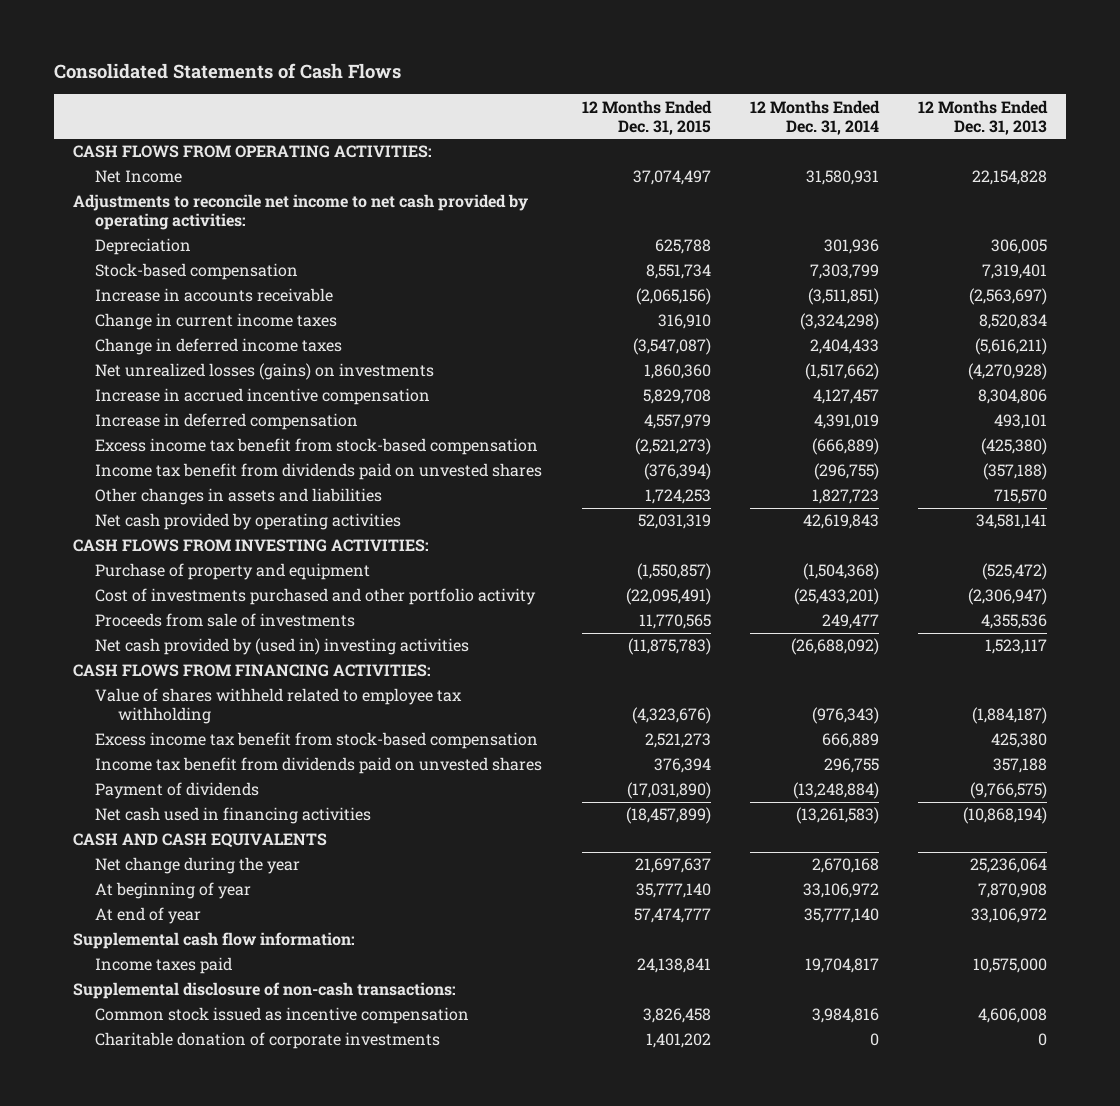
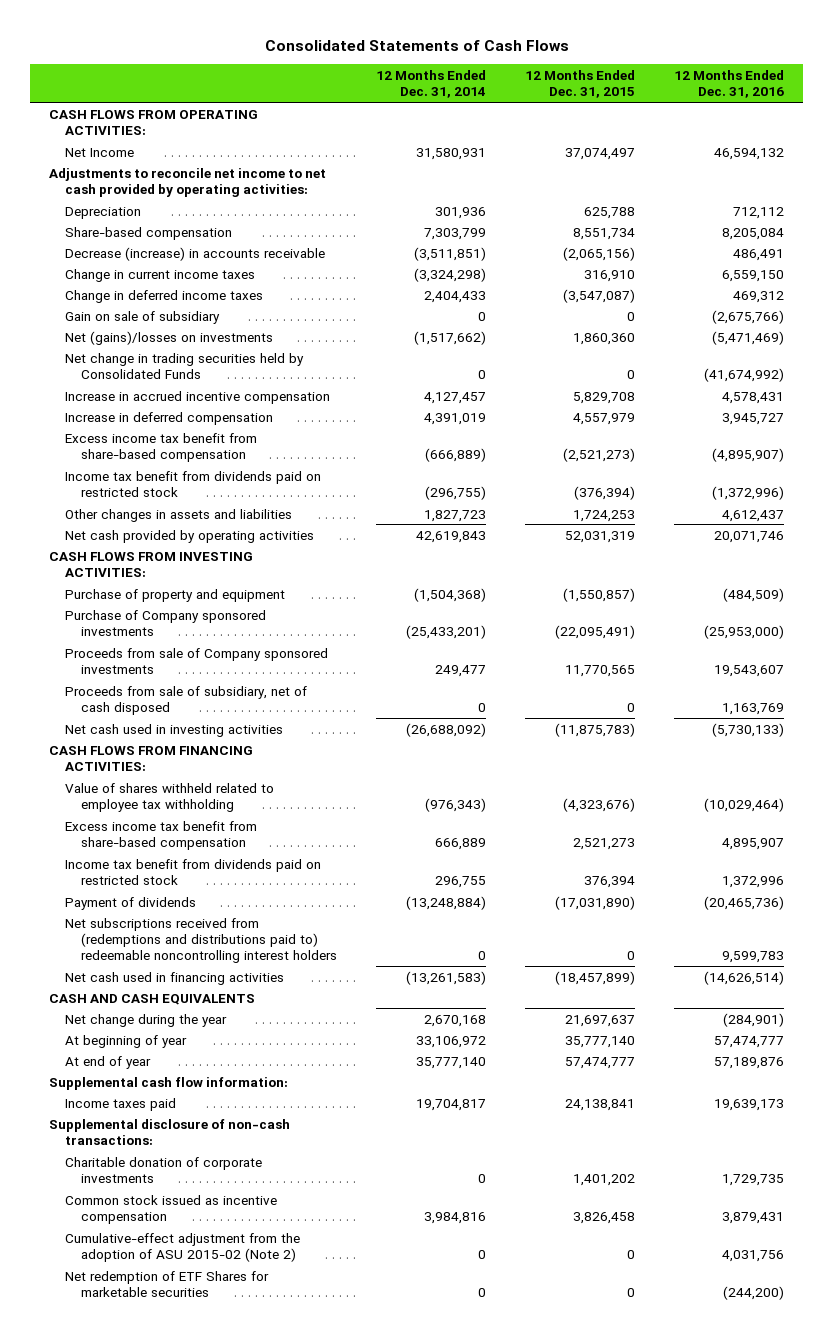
[917,99,1048,135] 12 Months Ended Dec. 31, 2013 -> none
none -> [673,70,784,99] 12 Months Ended Dec. 31, 2016
[95,263,299,281] Stock-based compensation -> [65,226,233,240] Share-based compensation
[95,288,334,303] Increase in accounts receivable -> [65,246,326,261] Decrease (increase) in accounts receivable
none -> [65,310,221,324] Gain on sale of subsidiary
[95,363,435,381] Net unrealized losses (gains) on investments -> [65,330,274,345] Net (gains)/losses on investments
none -> [65,352,305,379] Net change in trading securities held by Consolidated Funds
[95,438,539,456] Excess income tax benefit from stock-based compensation -> [65,432,258,462] Excess income tax benefit from share-based compensation
[95,463,543,481] Income tax benefit from dividends paid on unvested shares -> [65,470,322,497] Income tax benefit from dividends paid on restricted stock
[95,588,537,606] Cost of investments purchased and other portfolio activity -> [65,609,267,636] Purchase of Company sponsored investments
[95,613,356,628] Proceeds from sale of investments -> [65,647,329,674] Proceeds from sale of Company sponsored investments
none -> [65,685,308,715] Proceeds from sale of subsidiary, net of cash disposed
[95,638,470,656] Net cash provided by (used in) investing activities -> [65,723,284,737] Net cash used in investing activities
[95,732,539,750] Excess income tax benefit from stock-based compensation -> [65,820,258,850] Excess income tax benefit from share-based compensation
[95,757,543,775] Income tax benefit from dividends paid on unvested shares -> [65,858,322,885] Income tax benefit from dividends paid on restricted stock
none -> [65,917,337,964] Net subscriptions received from (redemptions and distributions paid to) redeemable noncontrolling interest holders
[95,1007,470,1025] Common stock issued as incentive compensation -> [65,1194,278,1224] Common stock issued as incentive compensation
none -> [65,1232,301,1262] Cumulative-effect adjustment from the adoption of ASU 2015-02 (Note 2)
none -> [65,1270,270,1297] Net redemption of ETF Shares for marketable securities

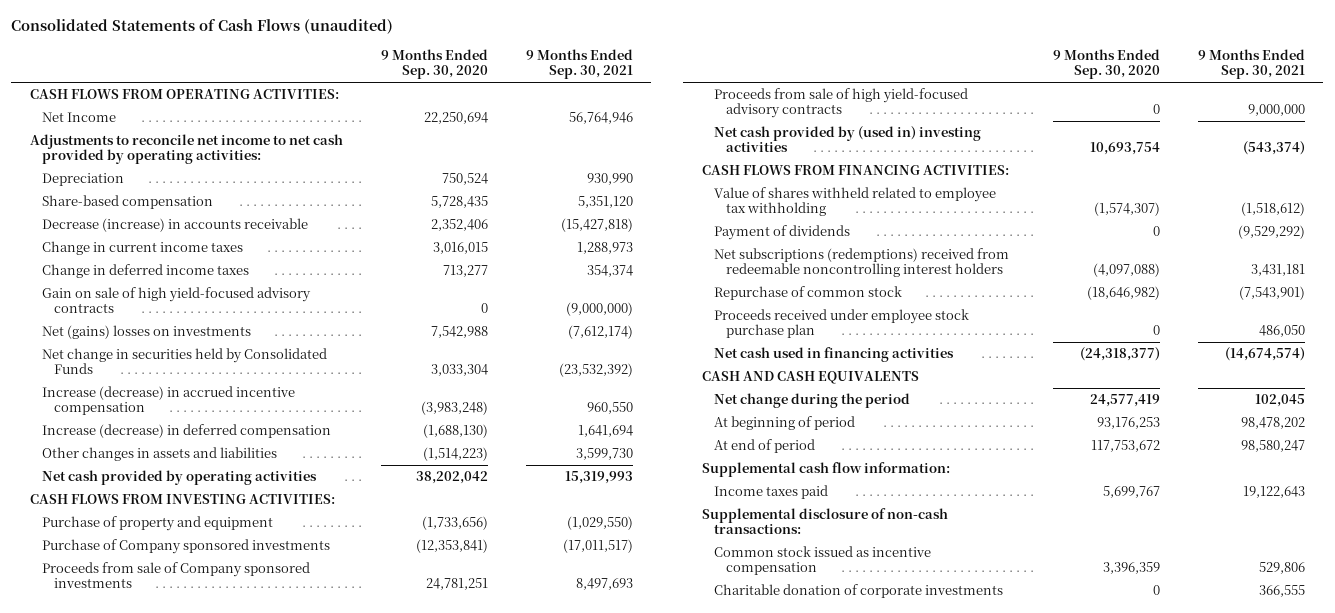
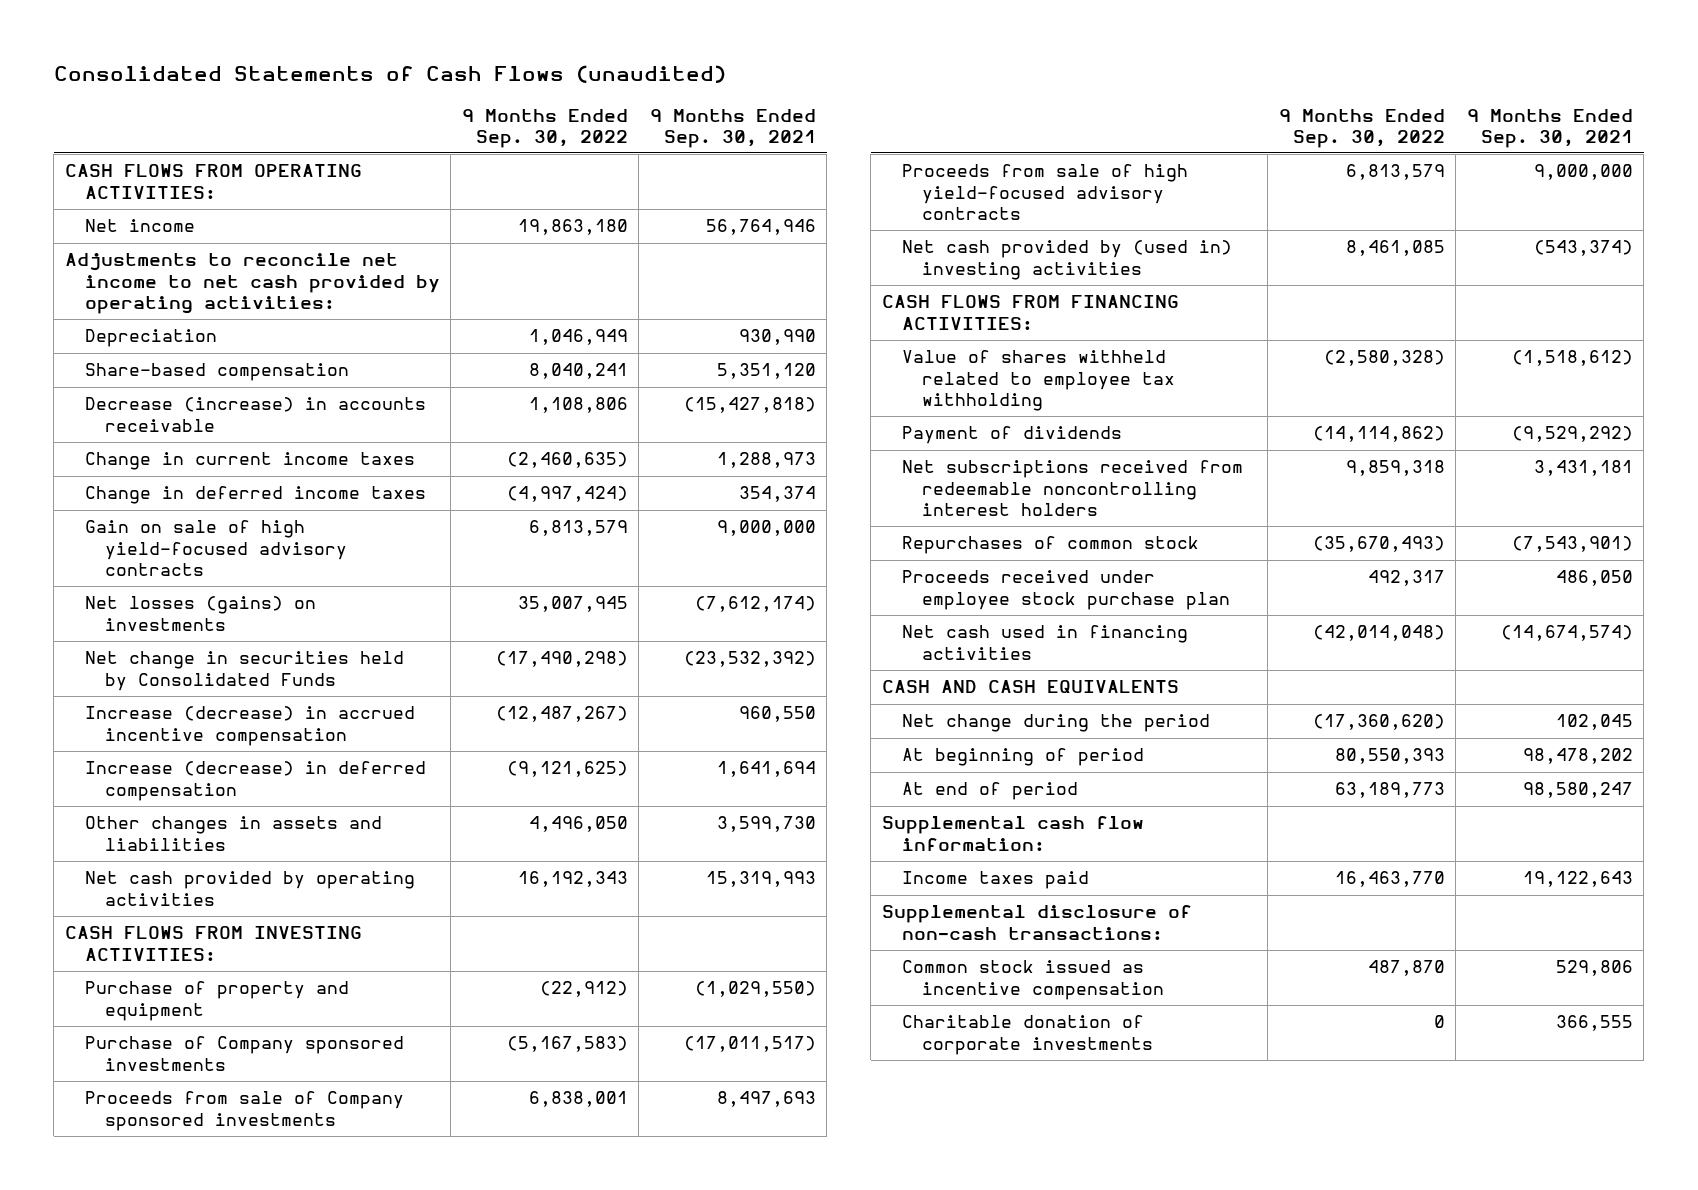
[380,49,488,80] 9 Months Ended Sep. 30, 2020 -> none
none -> [461,108,628,148] 9 Months Ended Sep. 30, 2022
[42,112,117,123] Net Income -> [84,219,195,233] Net income
[565,302,633,317] (9,000,000) -> [716,520,816,537] 9,000,000
[42,325,252,340] Net (gains) losses on investments -> [84,596,316,631] Net losses (gains) on investments
[714,248,1010,278] Net subscriptions (redemptions) received from redeemable noncontrolling interest holders -> [901,460,1243,516] Net subscriptions received from redeemable noncontrolling interest holders
[714,286,903,301] Repurchase of common stock -> [901,536,1199,555] Repurchases of common stock

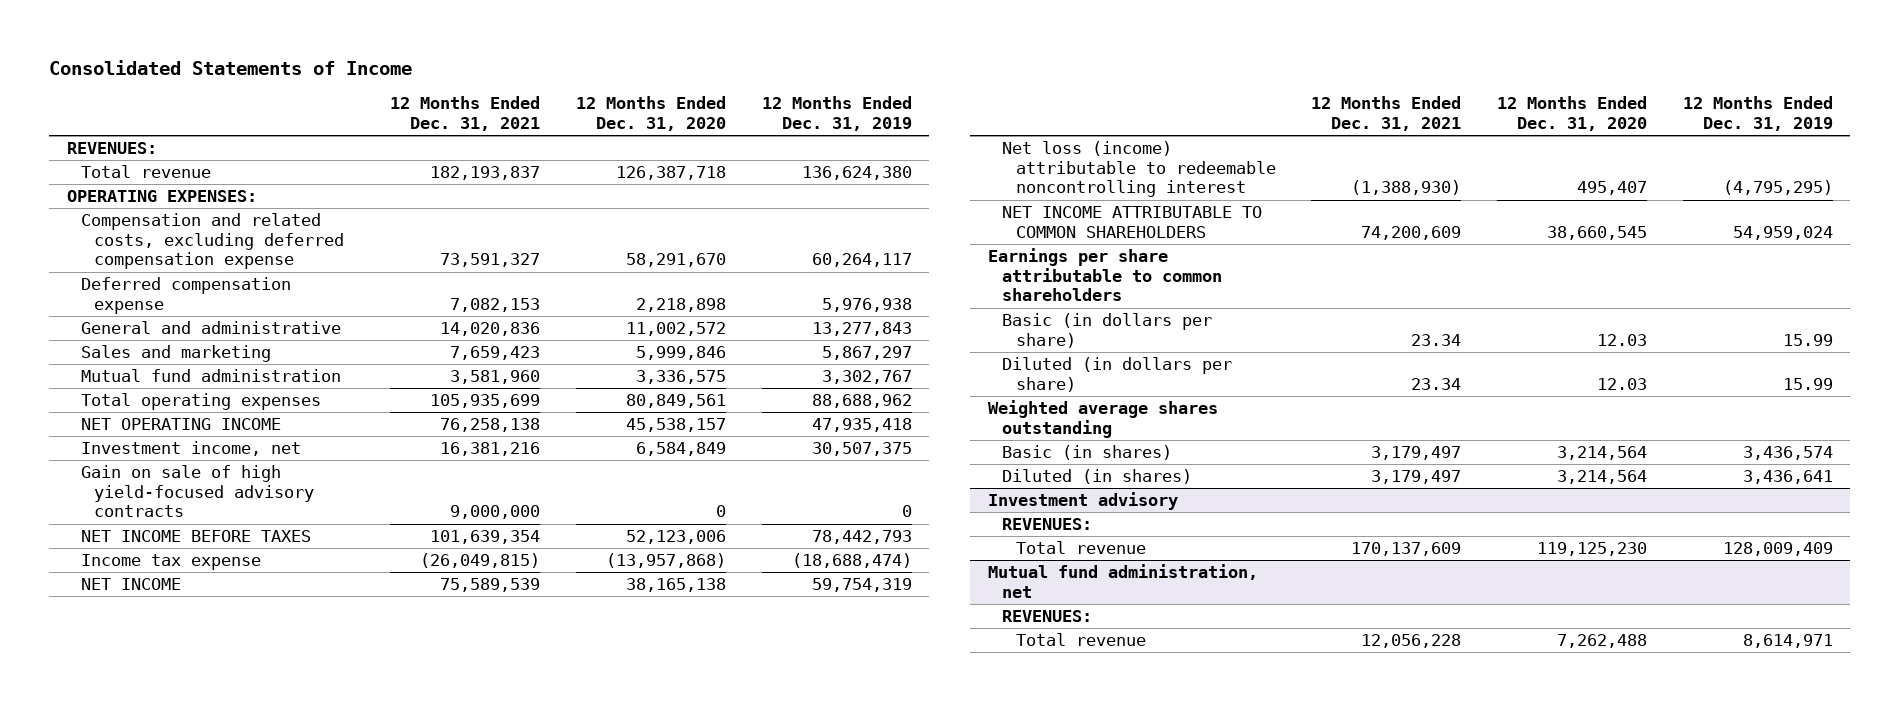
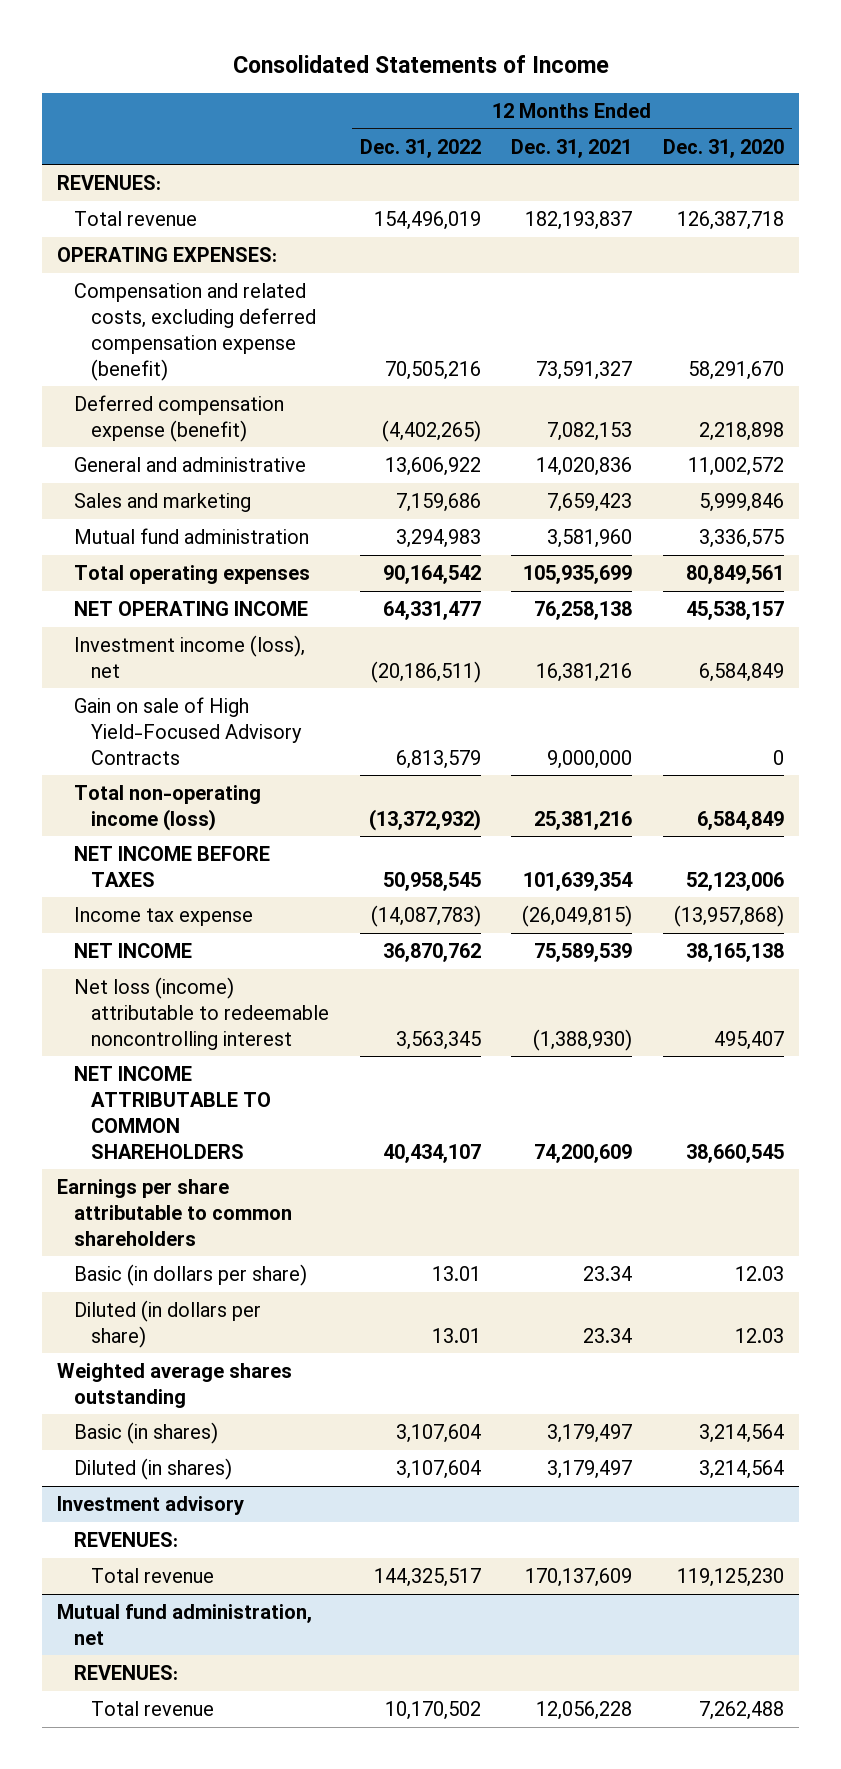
[761,96,912,132] 12 Months Ended Dec. 31, 2019 -> none
none -> [359,138,481,158] Dec. 31, 2022
[80,213,345,270] Compensation and related costs, excluding deferred compensation expense -> [74,282,316,381] Compensation and related costs, excluding deferred compensation expense (benefit)
[80,277,291,314] Deferred compensation expense -> [74,394,285,442] Deferred compensation expense (benefit)
[80,441,301,457] Investment income, net -> [74,634,306,678] Investment income (loss), net
[80,465,315,518] Gain on sale of high yield-focused advisory contracts -> [74,696,302,765] Gain on sale of High Yield-Focused Advisory Contracts
none -> [74,784,262,831] Total non-operating income (loss)

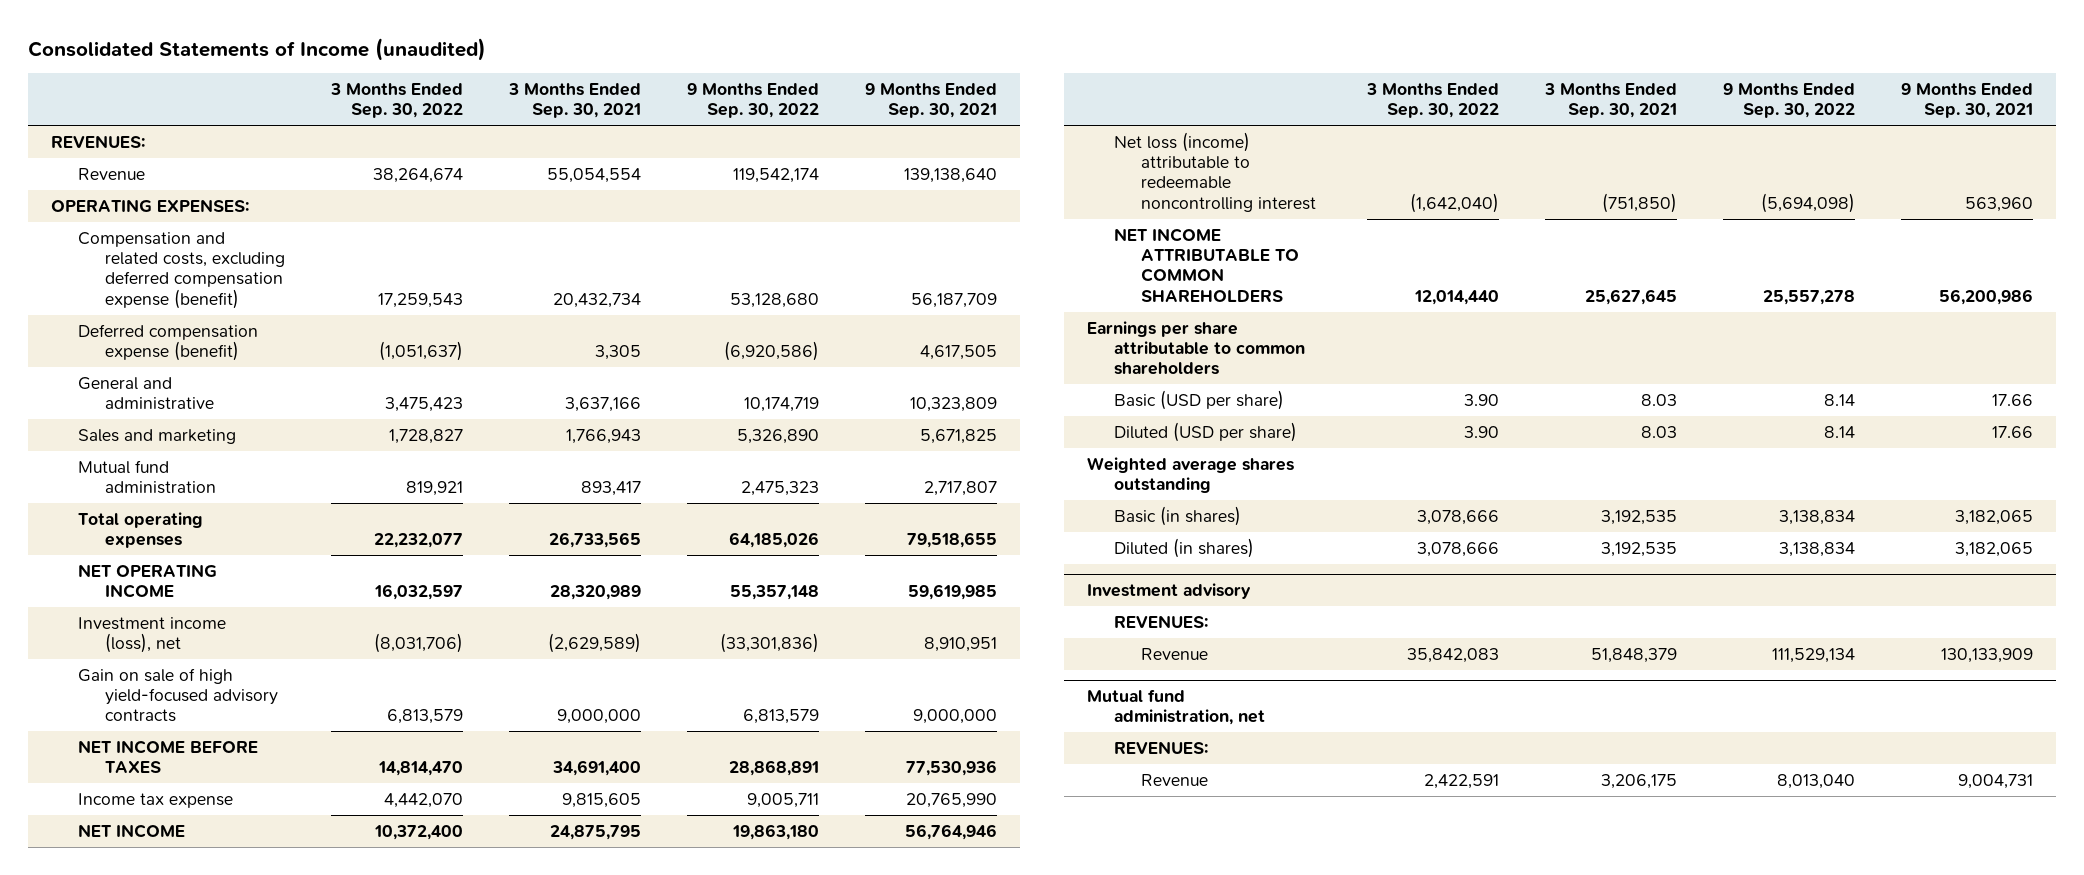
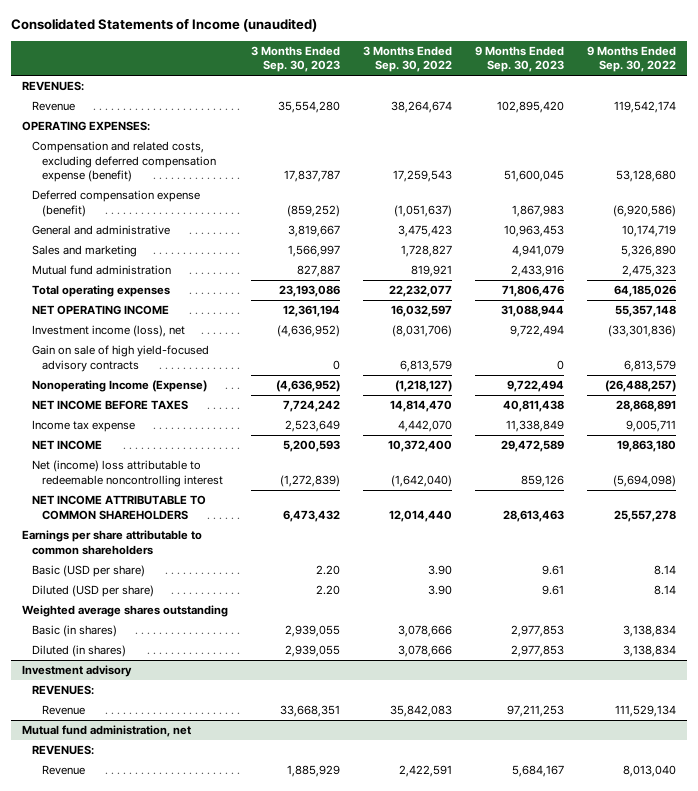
[507,82,641,119] 3 Months Ended Sep. 30, 2021 -> none
[865,82,998,119] 9 Months Ended Sep. 30, 2021 -> none
none -> [251,45,341,73] 3 Months Ended Sep. 30, 2023
none -> [474,45,564,73] 9 Months Ended Sep. 30, 2023
none -> [32,380,208,393] Nonoperating Income (Expense)
[1113,131,1316,212] Net loss (income) attributable to redeemable noncontrolling interest -> [32,460,224,487] Net (income) loss attributable to redeemable noncontrolling interest

